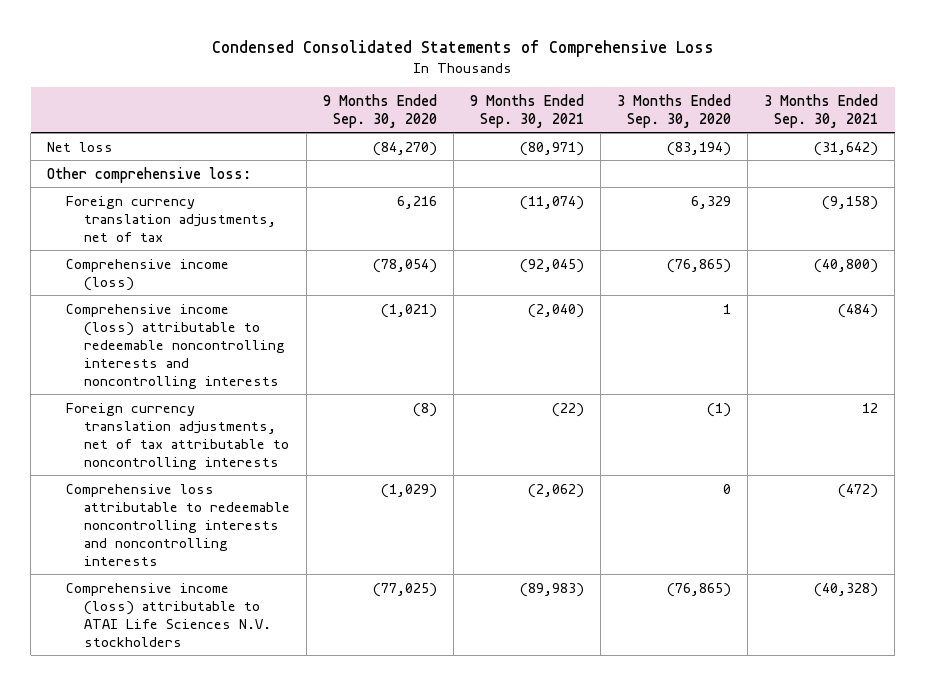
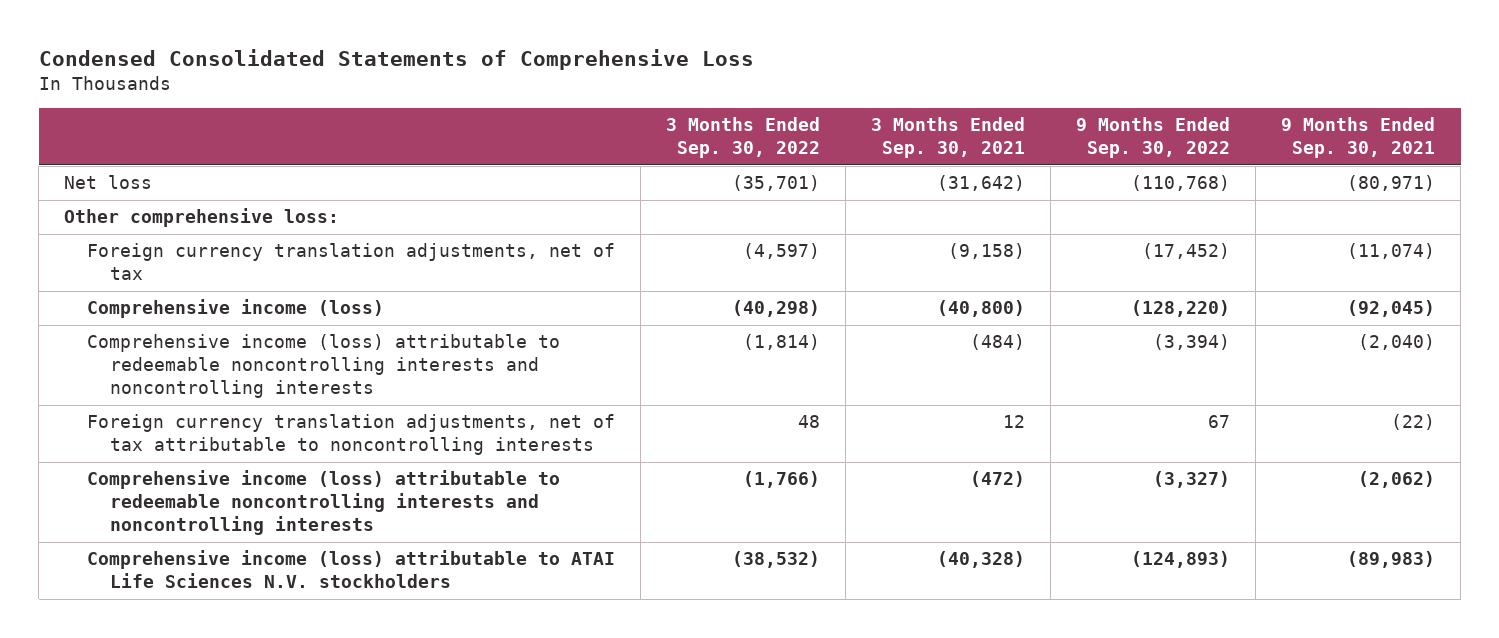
[323,93,438,128] 9 Months Ended Sep. 30, 2020 -> none
[617,93,732,128] 3 Months Ended Sep. 30, 2020 -> none
none -> [666,117,821,159] 3 Months Ended Sep. 30, 2022
none -> [1076,117,1231,159] 9 Months Ended Sep. 30, 2022
[65,483,290,566] Comprehensive loss attributable to redeemable noncontrolling interests and noncontrolling interests -> [87,470,561,536] Comprehensive income (loss) attributable to redeemable noncontrolling interests and noncontrolling interests

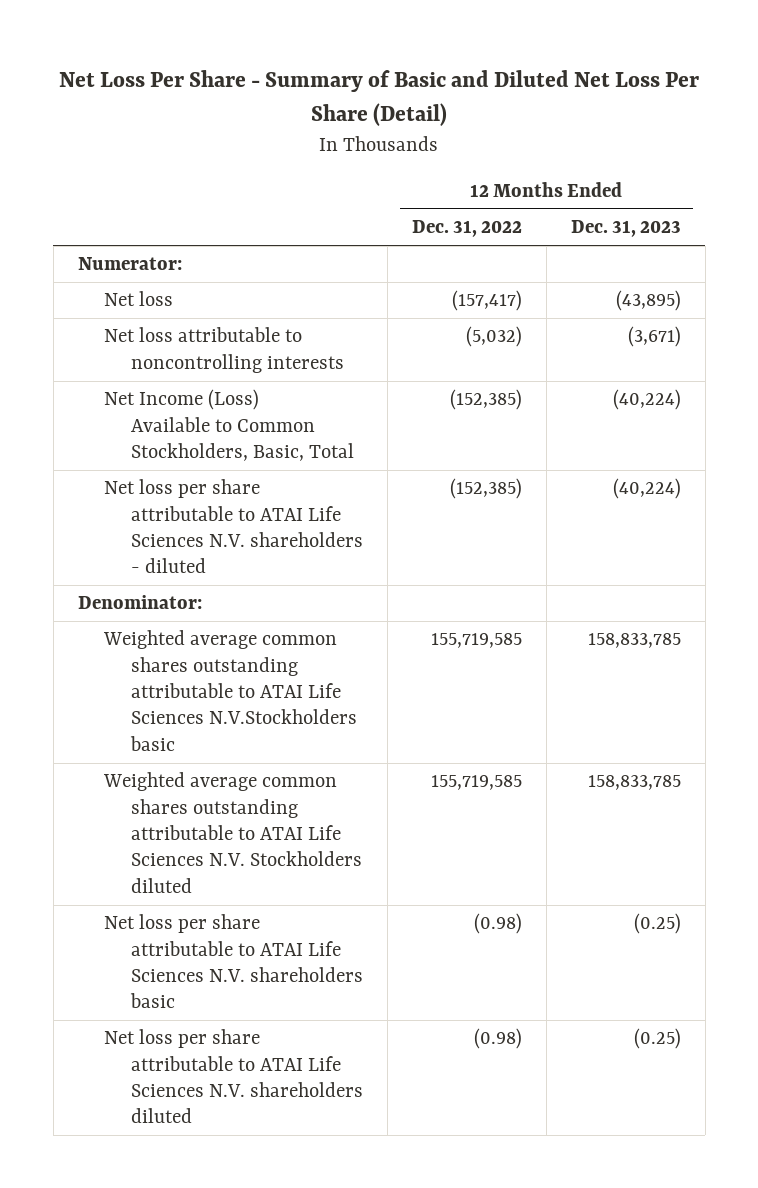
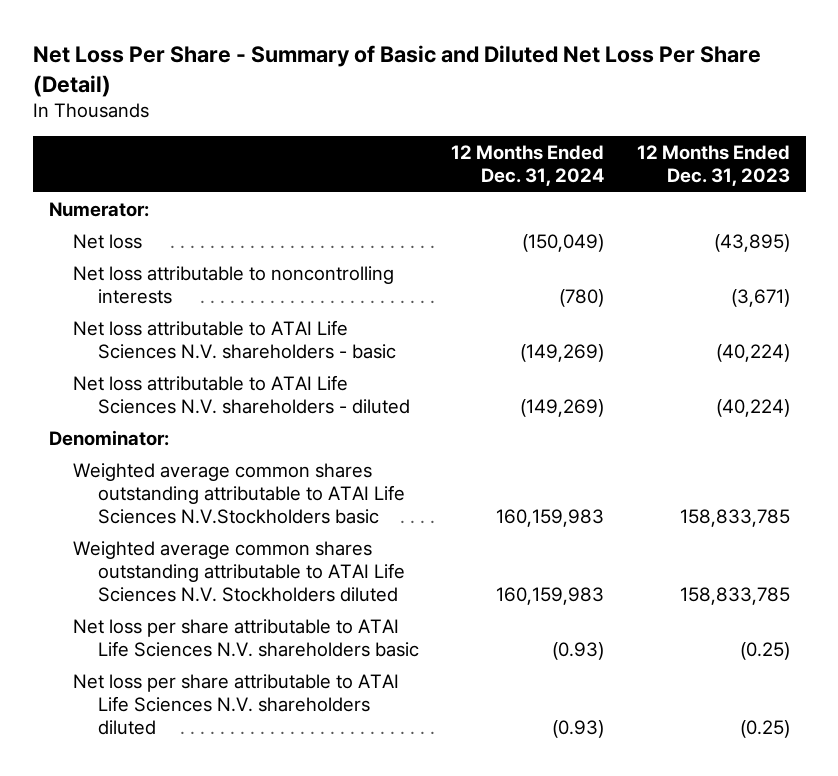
[411,220,522,238] Dec. 31, 2022 -> none
none -> [451,145,605,187] 12 Months Ended Dec. 31, 2024
[104,389,354,462] Net Income (Loss) Available to Common Stockholders, Basic, Total -> [73,319,397,359] Net loss attributable to ATAI Life Sciences N.V. shareholders - basic
[104,479,363,574] Net loss per share attributable to ATAI Life Sciences N.V. shareholders - diluted -> [73,374,411,414] Net loss attributable to ATAI Life Sciences N.V. shareholders - diluted

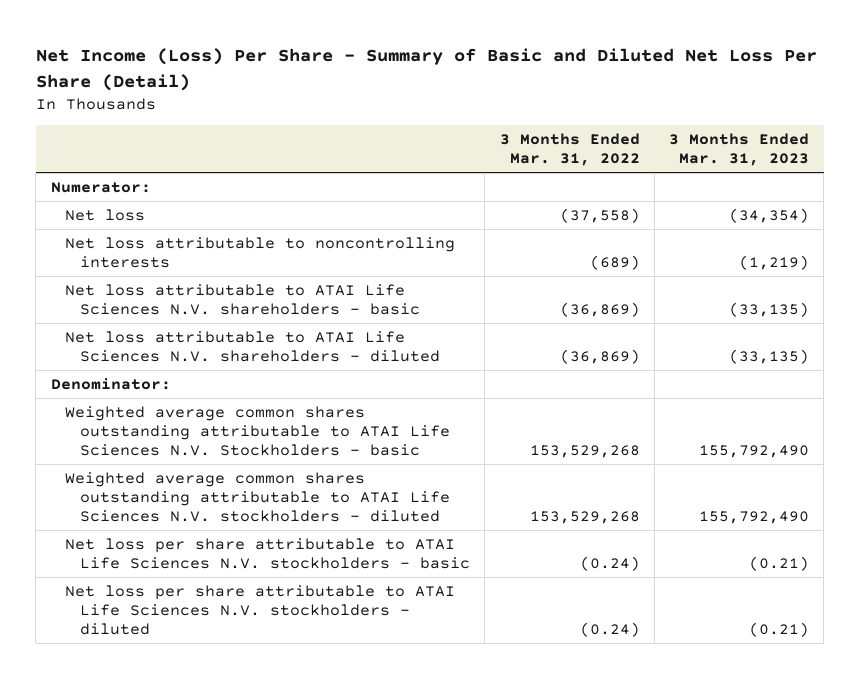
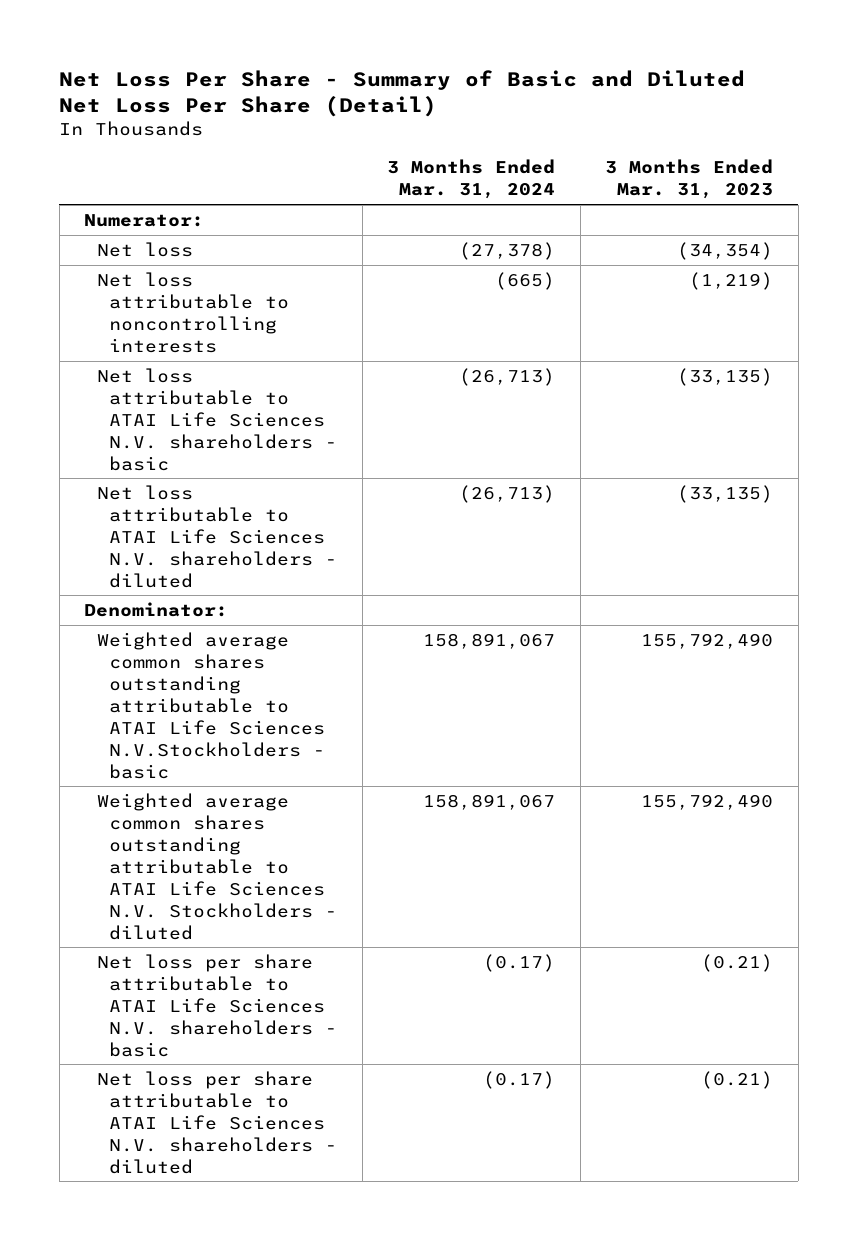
[35,48,817,91] Net Income (Loss) Per Share - Summary of Basic and Diluted Net Loss Per Share (Detail) -> [59,69,746,118] Net Loss Per Share - Summary of Basic and Diluted Net Loss Per Share (Detail)
[499,132,640,167] 3 Months Ended Mar. 31, 2022 -> none
none -> [387,159,556,200] 3 Months Ended Mar. 31, 2024
[65,405,451,457] Weighted average common shares outstanding attributable to ATAI Life Sciences N.V. Stockholders - basic -> [96,631,326,779] Weighted average common shares outstanding attributable to ATAI Life Sciences N.V.Stockholders - basic
[65,471,451,523] Weighted average common shares outstanding attributable to ATAI Life Sciences N.V. stockholders - diluted -> [96,792,338,940] Weighted average common shares outstanding attributable to ATAI Life Sciences N.V. Stockholders - diluted
[65,537,471,570] Net loss per share attributable to ATAI Life Sciences N.V. stockholders - basic -> [96,953,338,1057] Net loss per share attributable to ATAI Life Sciences N.V. shareholders - basic
[65,584,456,636] Net loss per share attributable to ATAI Life Sciences N.V. stockholders - diluted -> [96,1070,338,1174] Net loss per share attributable to ATAI Life Sciences N.V. shareholders - diluted

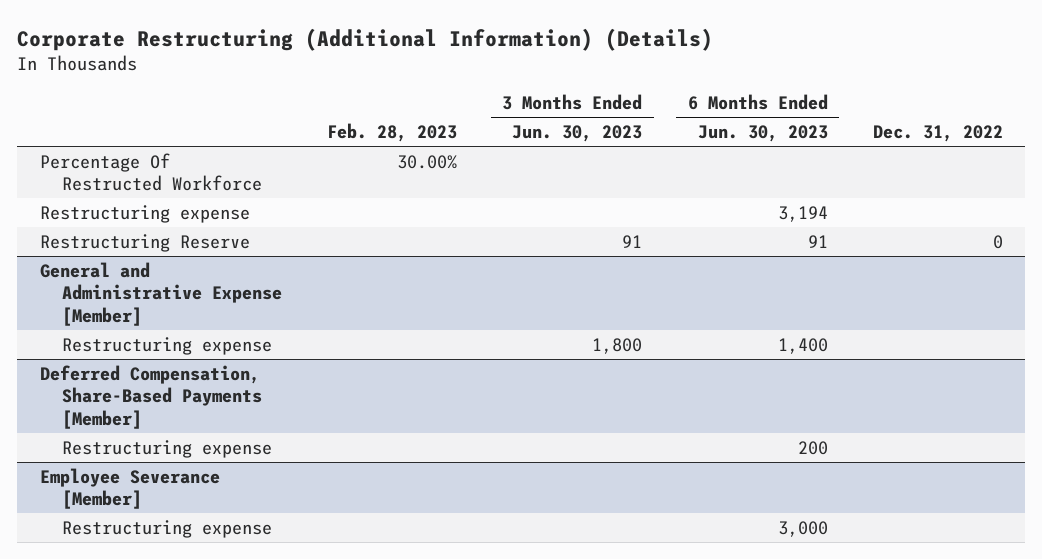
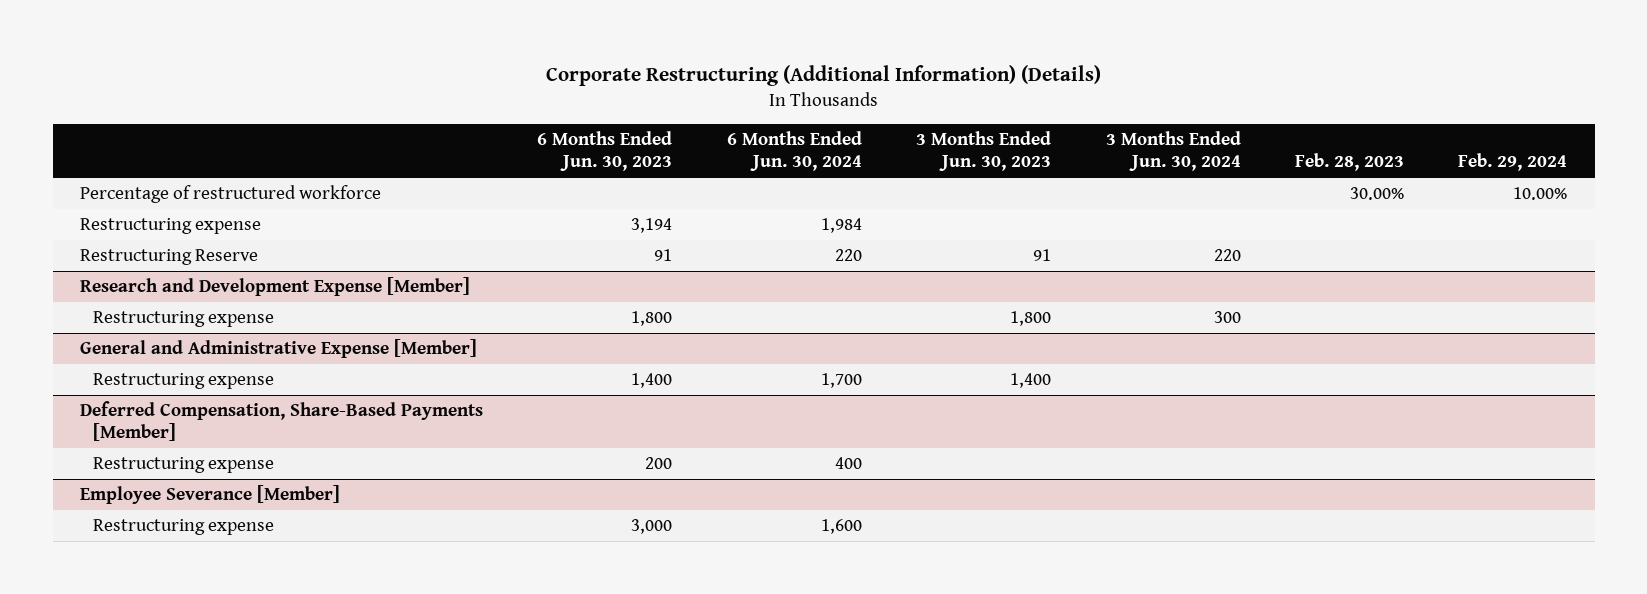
[872,124,1003,142] Dec. 31, 2022 -> none
none -> [726,131,862,172] 6 Months Ended Jun. 30, 2024
none -> [1105,131,1241,172] 3 Months Ended Jun. 30, 2024
none -> [1458,153,1568,172] Feb. 29, 2024
[39,152,263,192] Percentage Of Restructed Workforce -> [79,185,381,204] Percentage of restructured workforce
none -> [79,277,470,297] Research and Development Expense [Member]
none -> [92,311,274,328] Restructuring expense
[592,337,643,354] 1,800 -> [1010,373,1052,389] 1,400

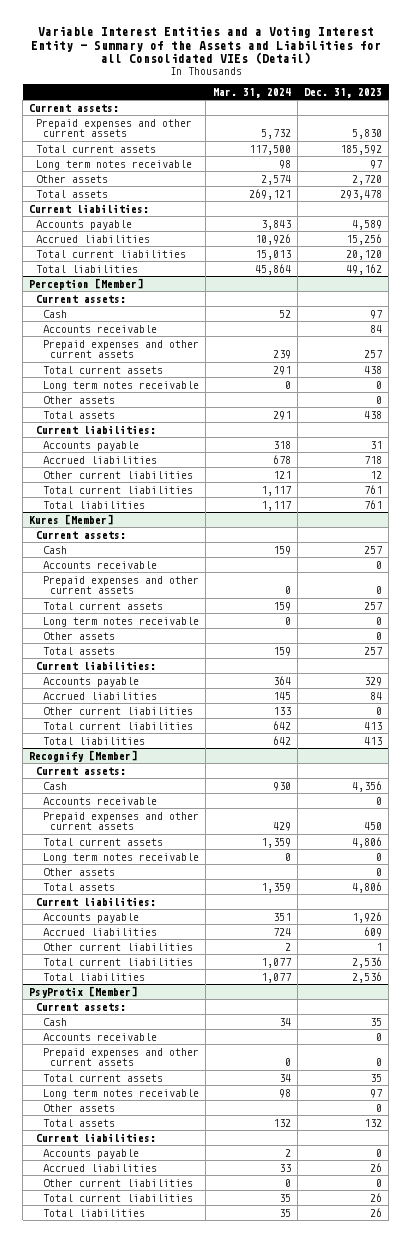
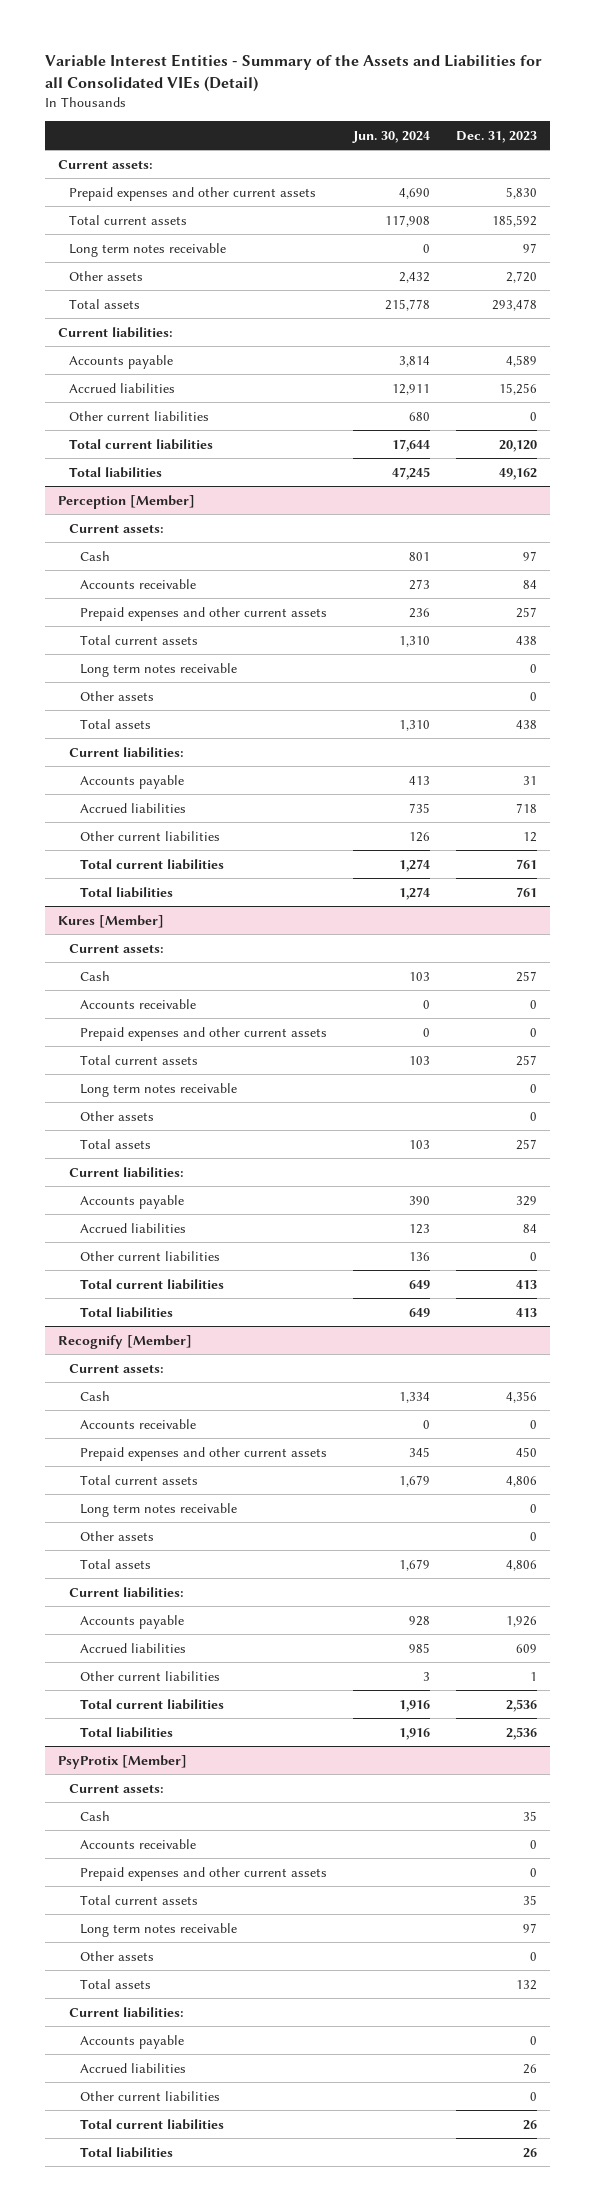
[30,26,381,65] Variable Interest Entities and a Voting Interest Entity - Summary of the Assets and Liabilities for all Consolidated VIEs (Detail) -> [44,54,542,92] Variable Interest Entities - Summary of the Assets and Liabilities for all Consolidated VIEs (Detail)
[212,87,291,98] Mar. 31, 2024 -> none
none -> [351,130,430,143] Jun. 30, 2024
none -> [68,410,209,421] Other current liabilities

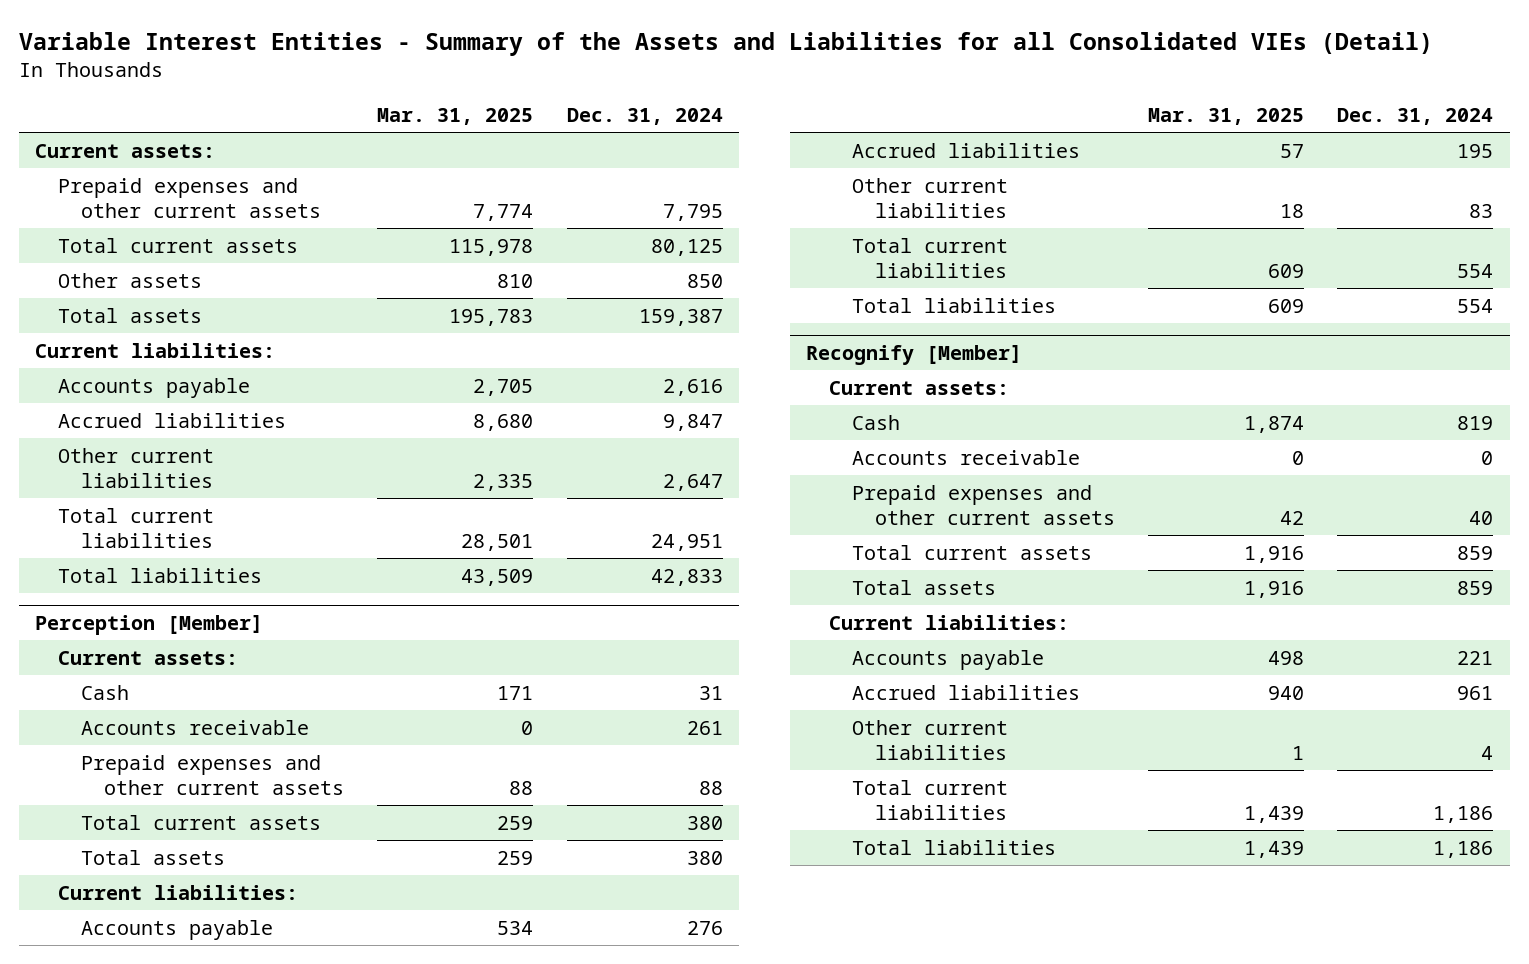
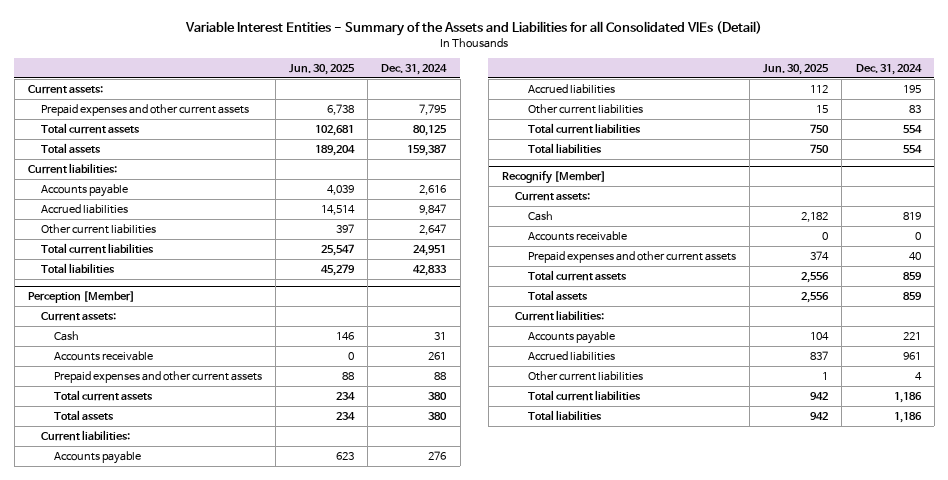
[377,108,534,126] Mar. 31, 2025 -> none
none -> [289,63,356,75] Jun. 30, 2025
[58,272,203,288] Other assets -> none

